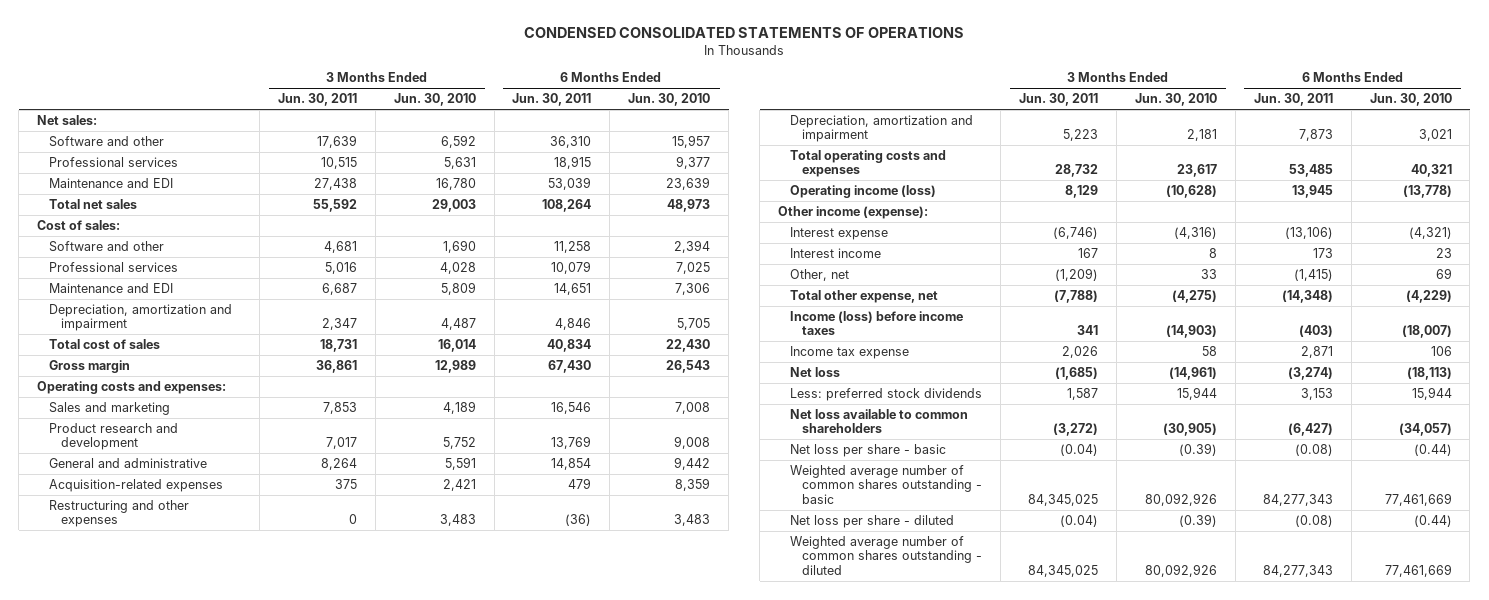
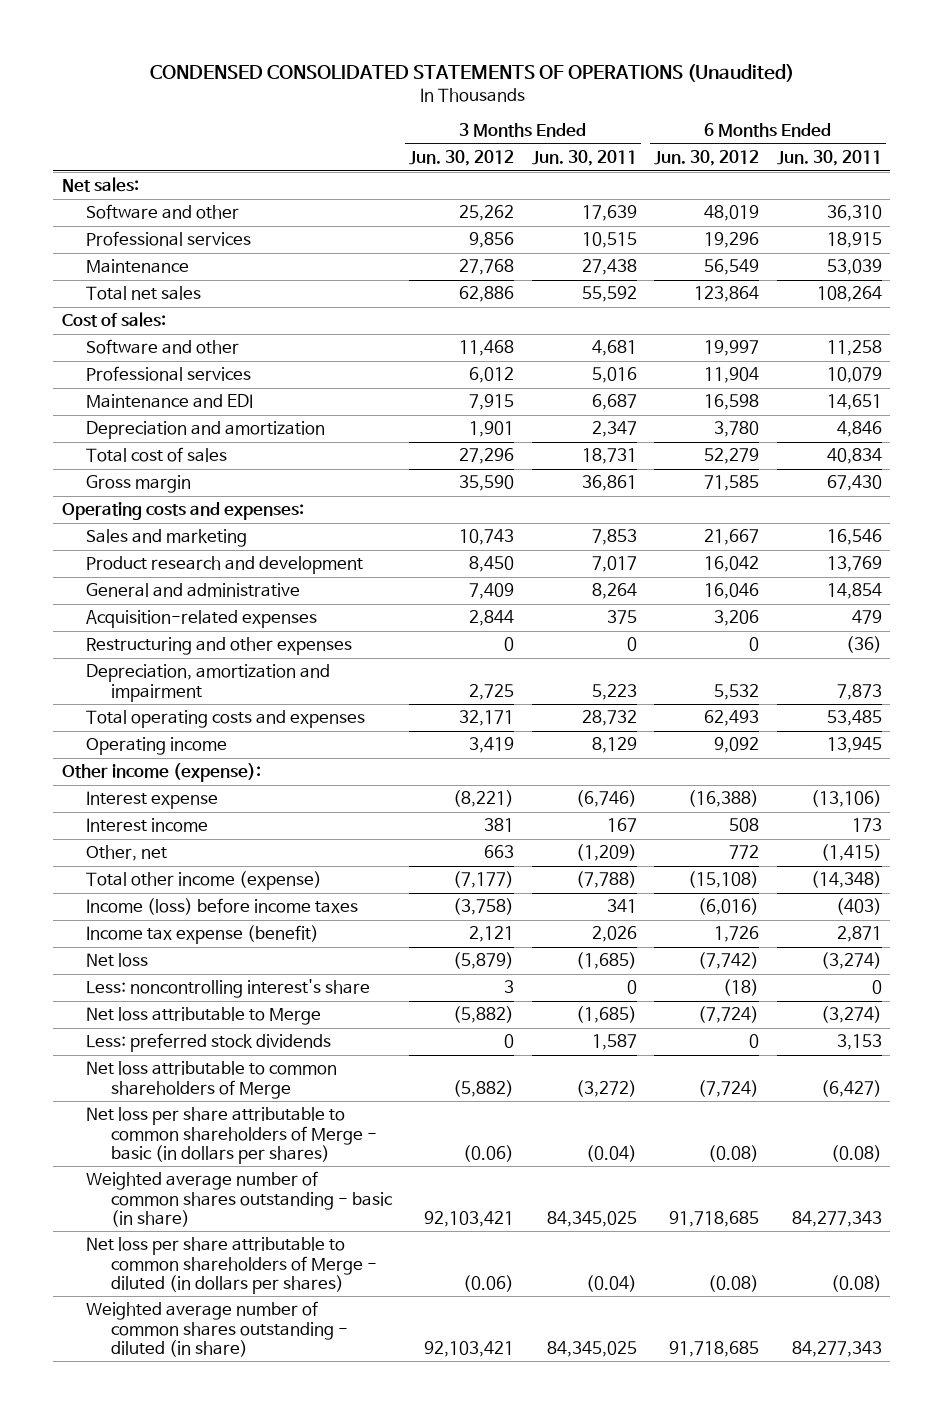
[524,26,965,38] CONDENSED CONSOLIDATED STATEMENTS OF OPERATIONS -> [149,63,794,82] CONDENSED CONSOLIDATED STATEMENTS OF OPERATIONS (Unaudited)
[393,93,476,107] Jun. 30, 2010 -> none
[628,93,711,107] Jun. 30, 2010 -> none
none -> [409,150,515,167] Jun. 30, 2012
none -> [654,150,760,167] Jun. 30, 2012
[48,178,173,189] Maintenance and EDI -> [86,259,190,274] Maintenance
[48,304,232,332] Depreciation, amortization and impairment -> [86,421,326,440] Depreciation and amortization
[790,185,937,199] Operating income (loss) -> [86,737,228,756] Operating income
[790,290,939,304] Total other expense, net -> [86,871,323,891] Total other income (expense)
[790,346,910,360] Income tax expense -> [86,925,320,945] Income tax expense (benefit)
none -> [86,979,371,999] Less: noncontrolling interest's share
none -> [86,1007,322,1026] Net loss attributable to Merge
[790,444,947,458] Net loss per share - basic -> none
[790,515,955,529] Net loss per share - diluted -> none
[790,409,969,434] Net loss available to common shareholders -> [86,1061,338,1099] Net loss attributable to common shareholders of Merge
none -> [86,1107,377,1164] Net loss per share attributable to common shareholders of Merge - basic (in dollars per shares)
[790,465,982,504] Weighted average number of common shares outstanding - basic -> [86,1171,393,1227] Weighted average number of common shares outstanding - basic (in share)
none -> [86,1237,377,1294] Net loss per share attributable to common shareholders of Merge - diluted (in dollars per shares)
[790,536,982,575] Weighted average number of common shares outstanding - diluted -> [86,1301,348,1357] Weighted average number of common shares outstanding - diluted (in share)

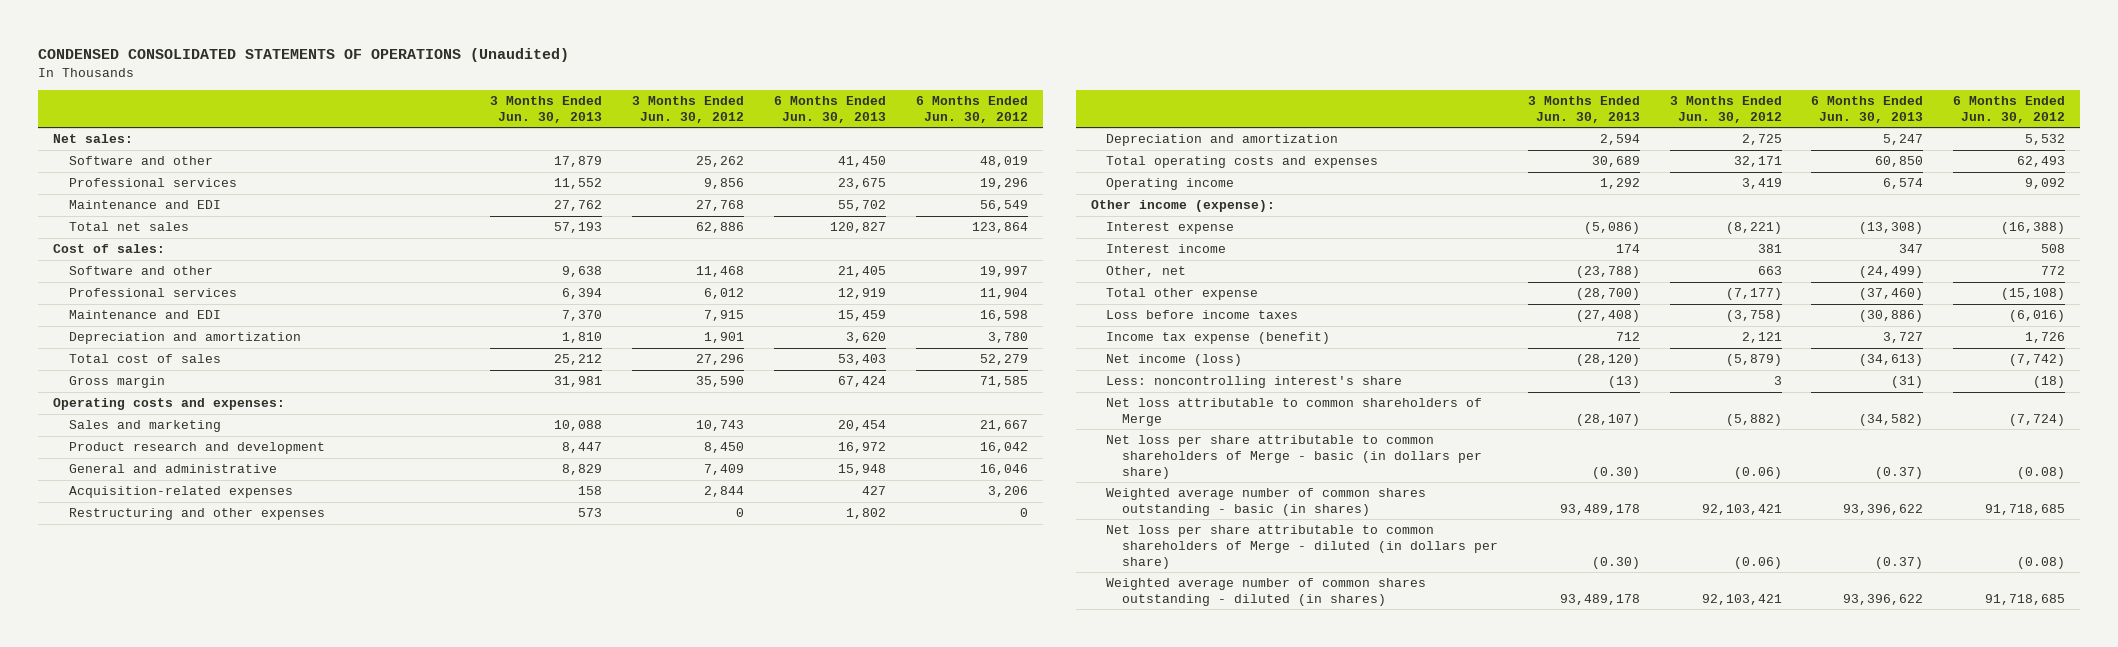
[531,150,637,167] Jun. 30, 2011 -> none
[776,150,882,167] Jun. 30, 2011 -> none
none -> [490,96,603,123] 3 Months Ended Jun. 30, 2013
none -> [773,96,886,123] 6 Months Ended Jun. 30, 2013
[86,259,190,274] Maintenance -> [68,200,221,210] Maintenance and EDI
[86,664,331,702] Depreciation, amortization and impairment -> [1106,134,1339,147] Depreciation and amortization
[86,871,323,891] Total other income (expense) -> [1106,288,1259,301] Total other expense
[86,898,359,916] Income (loss) before income taxes -> [1106,310,1299,320] Loss before income taxes
[86,953,149,968] Net loss -> [1106,354,1243,367] Net income (loss)
[86,1007,322,1026] Net loss attributable to Merge -> none
[86,1033,332,1053] Less: preferred stock dividends -> none
[86,1107,377,1164] Net loss per share attributable to common shareholders of Merge - basic (in dollars per shares) -> [1106,435,1483,479] Net loss per share attributable to common shareholders of Merge - basic (in dollars per share)
[86,1171,393,1227] Weighted average number of common shares outstanding - basic (in share) -> [1106,488,1427,517] Weighted average number of common shares outstanding - basic (in shares)
[86,1237,377,1294] Net loss per share attributable to common shareholders of Merge - diluted (in dollars per shares) -> [1106,525,1499,569] Net loss per share attributable to common shareholders of Merge - diluted (in dollars per share)
[86,1301,348,1357] Weighted average number of common shares outstanding - diluted (in share) -> [1106,578,1427,607] Weighted average number of common shares outstanding - diluted (in shares)

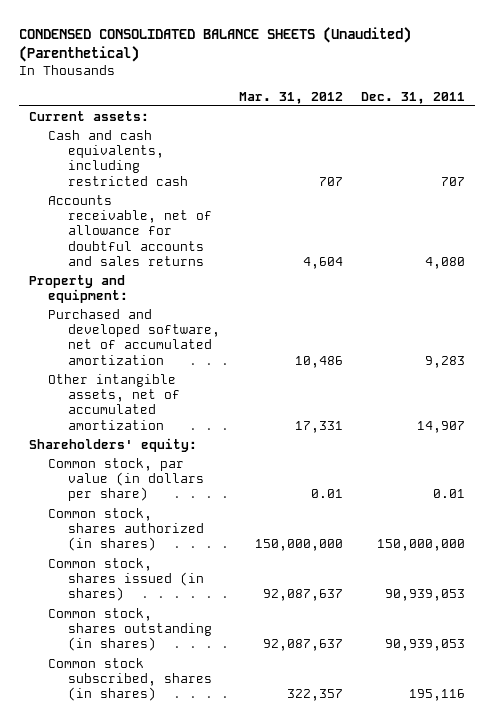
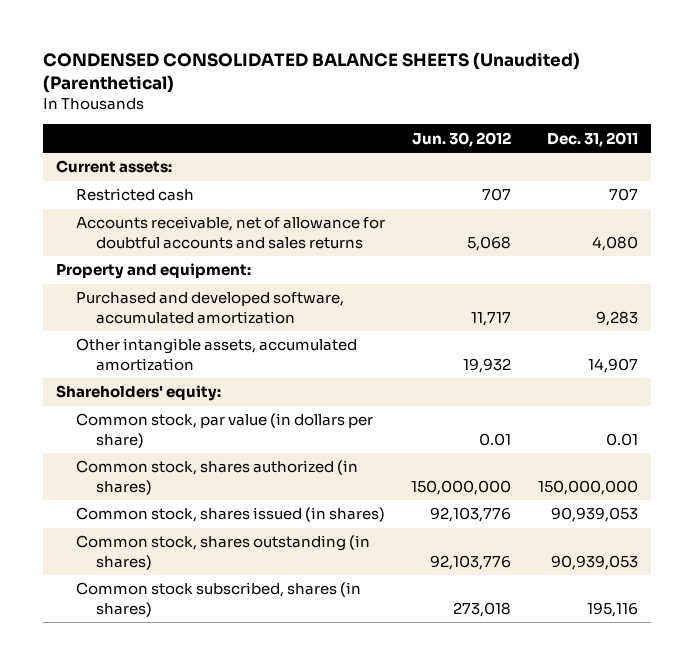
[238,91,343,104] Mar. 31, 2012 -> none
none -> [412,131,512,147] Jun. 30, 2012
[48,129,189,186] Cash and cash equivalents, including restricted cash -> [75,188,194,202] Restricted cash
[48,308,221,365] Purchased and developed software, net of accumulated amortization -> [75,292,344,324] Purchased and developed software, accumulated amortization
[48,373,181,430] Other intangible assets, net of accumulated amortization -> [75,338,357,371] Other intangible assets, accumulated amortization

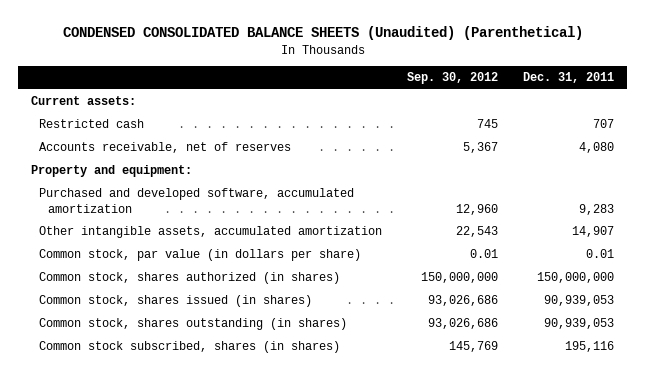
[412,131,512,147] Jun. 30, 2012 -> none
none -> [407,72,499,85] Sep. 30, 2012
[75,216,385,249] Accounts receivable, net of allowance for doubtful accounts and sales returns -> [39,142,292,154] Accounts receivable, net of reserves
[56,385,222,402] Shareholders' equity: -> none

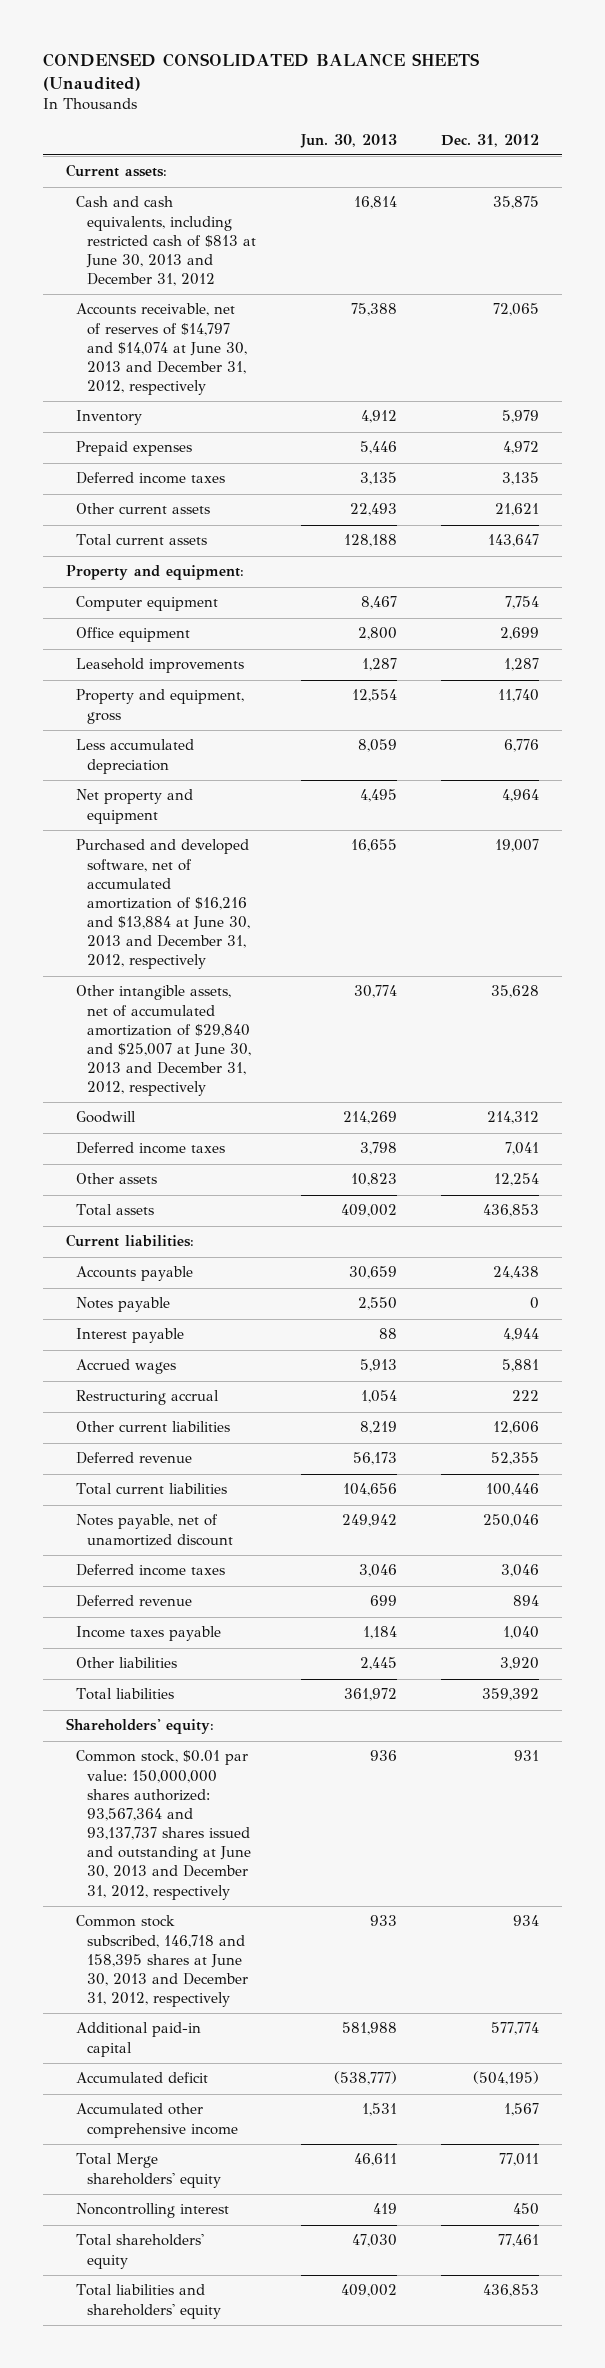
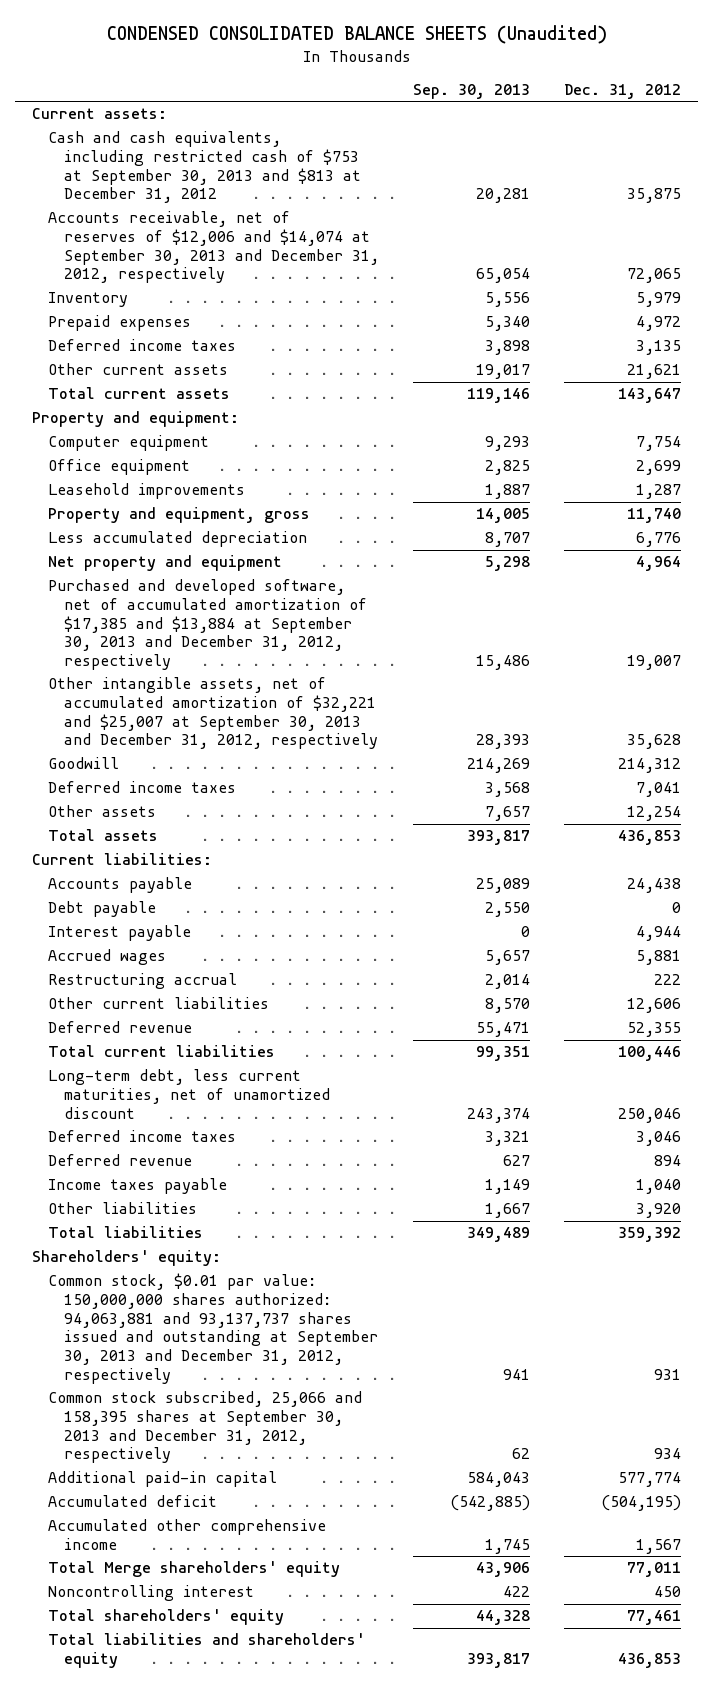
[299,133,397,148] Jun. 30, 2013 -> none
none -> [412,84,530,100] Sep. 30, 2013
[76,196,257,287] Cash and cash equivalents, including restricted cash of $813 at June 30, 2013 and December 31, 2012 -> [47,131,361,204] Cash and cash equivalents, including restricted cash of $753 at September 30, 2013 and $813 at December 31, 2012
[76,303,248,396] Accounts receivable, net of reserves of $14,797 and $14,074 at June 30, 2013 and December 31, 2012, respectively -> [47,211,379,284] Accounts receivable, net of reserves of $12,006 and $14,074 at September 30, 2013 and December 31, 2012, respectively
[76,839,251,970] Purchased and developed software, net of accumulated amortization of $16,216 and $13,884 at June 30, 2013 and December 31, 2012, respectively -> [47,579,367,671] Purchased and developed software, net of accumulated amortization of $17,385 and $13,884 at September 30, 2013 and December 31, 2012, respectively
[76,985,252,1097] Other intangible assets, net of accumulated amortization of $29,840 and $25,007 at June 30, 2013 and December 31, 2012, respectively -> [47,677,378,750] Other intangible assets, net of accumulated amortization of $32,221 and $25,007 at September 30, 2013 and December 31, 2012, respectively
[76,1297,171,1313] Notes payable -> [47,901,156,918] Debt payable
[76,1514,234,1546] Notes payable, net of unamortized discount -> [47,1069,330,1119] Long-term debt, less current maturities, net of unamortized discount
[76,1750,252,1900] Common stock, $0.01 par value: 150,000,000 shares authorized: 93,567,364 and 93,137,737 shares issued and outstanding at June 30, 2013 and December 31, 2012, respectively -> [47,1273,378,1384] Common stock, $0.01 par value: 150,000,000 shares authorized: 94,063,881 and 93,137,737 shares issued and outstanding at September 30, 2013 and December 31, 2012, respectively
[76,1915,249,2008] Common stock subscribed, 146,718 and 158,395 shares at June 30, 2013 and December 31, 2012, respectively -> [47,1391,362,1464] Common stock subscribed, 25,066 and 158,395 shares at September 30, 2013 and December 31, 2012, respectively

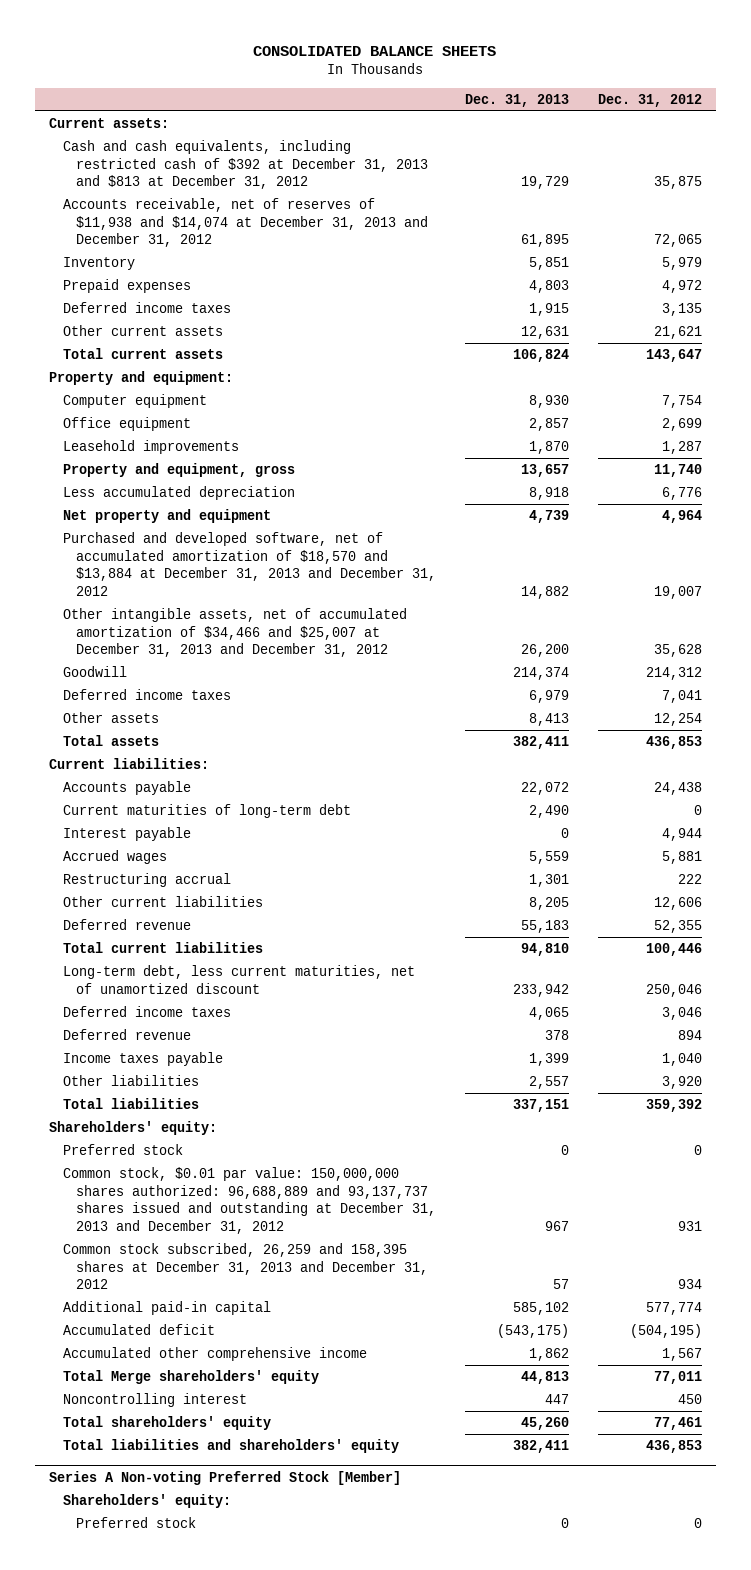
[106,25,607,45] CONDENSED CONSOLIDATED BALANCE SHEETS (Unaudited) -> [253,46,497,57] CONSOLIDATED BALANCE SHEETS
[412,84,530,100] Sep. 30, 2013 -> none
none -> [464,93,569,107] Dec. 31, 2013
[47,131,361,204] Cash and cash equivalents, including restricted cash of $753 at September 30, 2013 and $813 at December 31, 2012 -> [62,139,429,190] Cash and cash equivalents, including restricted cash of $392 at December 31, 2013 and $813 at December 31, 2012
[47,211,379,284] Accounts receivable, net of reserves of $12,006 and $14,074 at September 30, 2013 and December 31, 2012, respectively -> [62,197,429,248] Accounts receivable, net of reserves of $11,938 and $14,074 at December 31, 2013 and December 31, 2012
[47,579,367,671] Purchased and developed software, net of accumulated amortization of $17,385 and $13,884 at September 30, 2013 and December 31, 2012, respectively -> [62,531,437,596] Purchased and developed software, net of accumulated amortization of $18,570 and $13,884 at December 31, 2013 and December 31, 2012
[47,677,378,750] Other intangible assets, net of accumulated amortization of $32,221 and $25,007 at September 30, 2013 and December 31, 2012, respectively -> [62,607,407,658] Other intangible assets, net of accumulated amortization of $34,466 and $25,007 at December 31, 2013 and December 31, 2012
[47,901,156,918] Debt payable -> none
none -> [62,803,351,818] Current maturities of long-term debt
none -> [62,1143,183,1155] Preferred stock
[47,1273,378,1384] Common stock, $0.01 par value: 150,000,000 shares authorized: 94,063,881 and 93,137,737 shares issued and outstanding at September 30, 2013 and December 31, 2012, respectively -> [62,1166,437,1234] Common stock, $0.01 par value: 150,000,000 shares authorized: 96,688,889 and 93,137,737 shares issued and outstanding at December 31, 2013 and December 31, 2012
[47,1391,362,1464] Common stock subscribed, 25,066 and 158,395 shares at September 30, 2013 and December 31, 2012, respectively -> [62,1242,429,1290] Common stock subscribed, 26,259 and 158,395 shares at December 31, 2013 and December 31, 2012
none -> [49,1470,402,1485] Series A Non-voting Preferred Stock [Member]
none -> [62,1493,231,1508] Shareholders' equity:
none -> [76,1516,197,1528] Preferred stock

